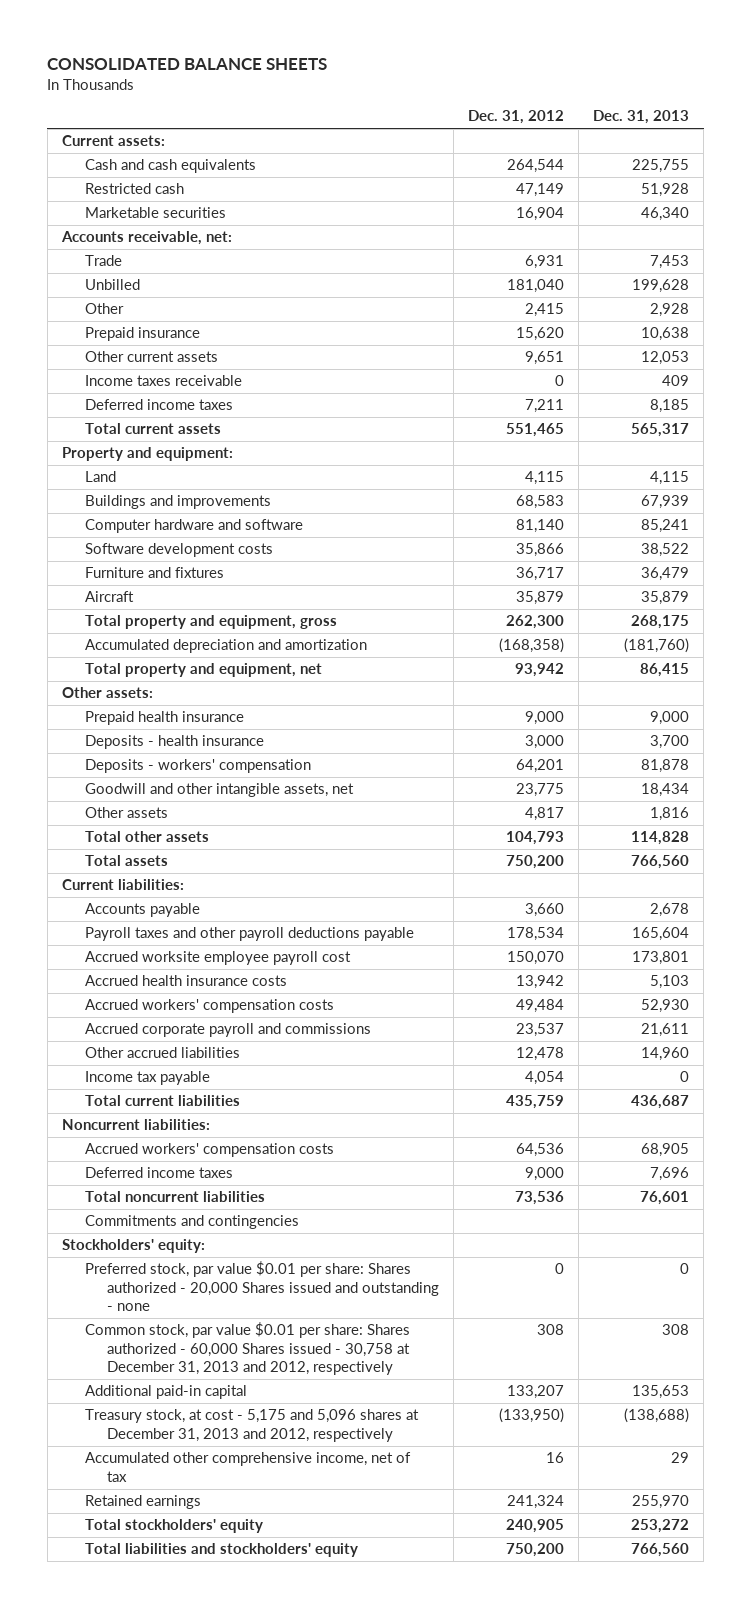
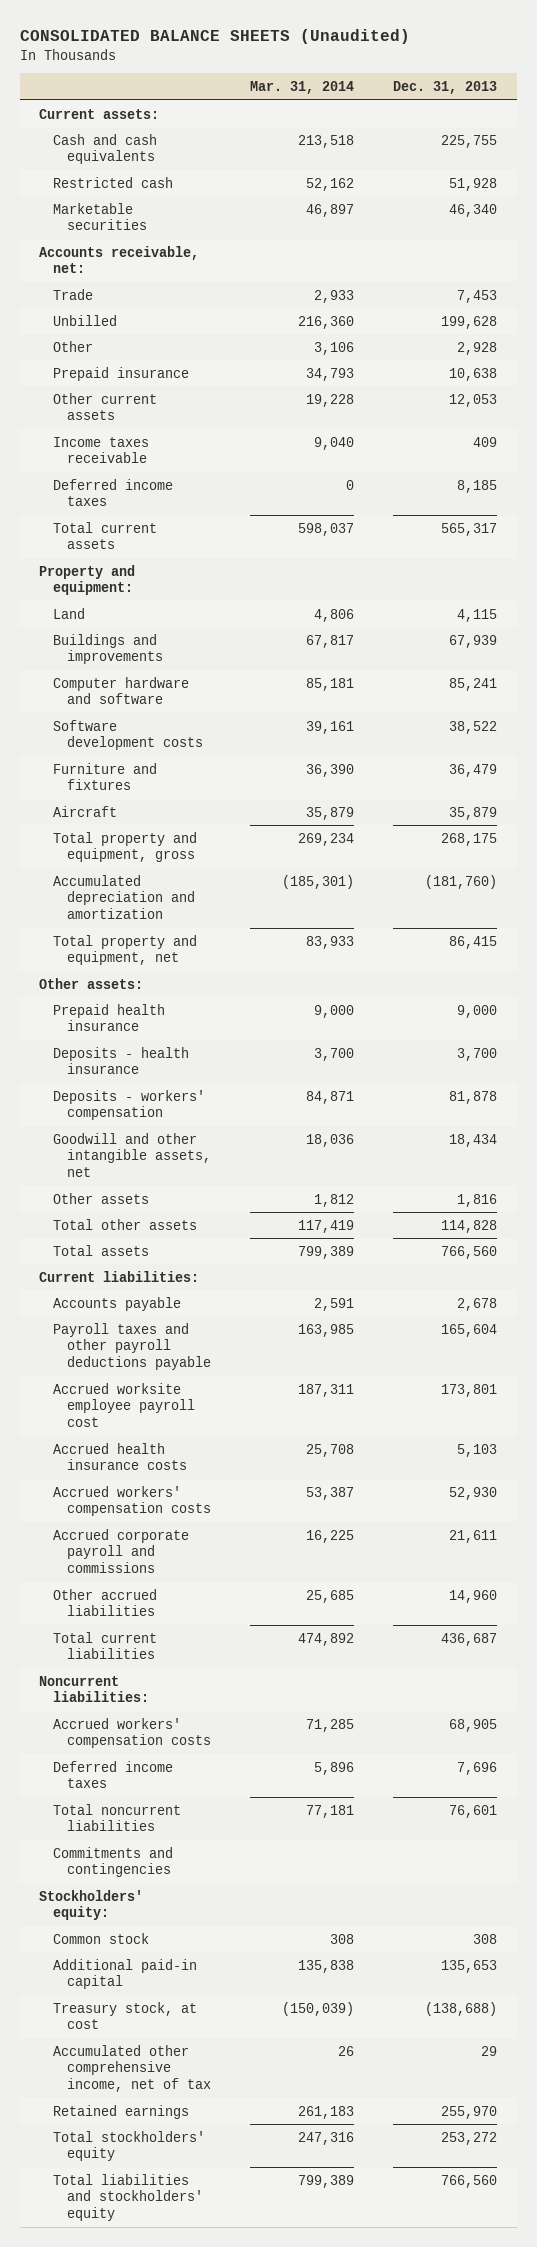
[47,57,328,70] CONSOLIDATED BALANCE SHEETS -> [19,29,410,45] CONSOLIDATED BALANCE SHEETS (Unaudited)
[468,110,565,125] Dec. 31, 2012 -> none
none -> [250,81,355,95] Mar. 31, 2014
[84,1071,210,1086] Income tax payable -> none
[84,1261,440,1312] Preferred stock, par value $0.01 per share: Shares authorized - 20,000 Shares issued and outstanding - none -> none
[84,1322,411,1376] Common stock, par value $0.01 per share: Shares authorized - 60,000 Shares issued - 30,758 at December 31, 2013 and 2012, respectively -> [53,1932,150,1944] Common stock
[84,1409,419,1442] Treasury stock, at cost - 5,175 and 5,096 shares at December 31, 2013 and 2012, respectively -> [53,2001,198,2030] Treasury stock, at cost

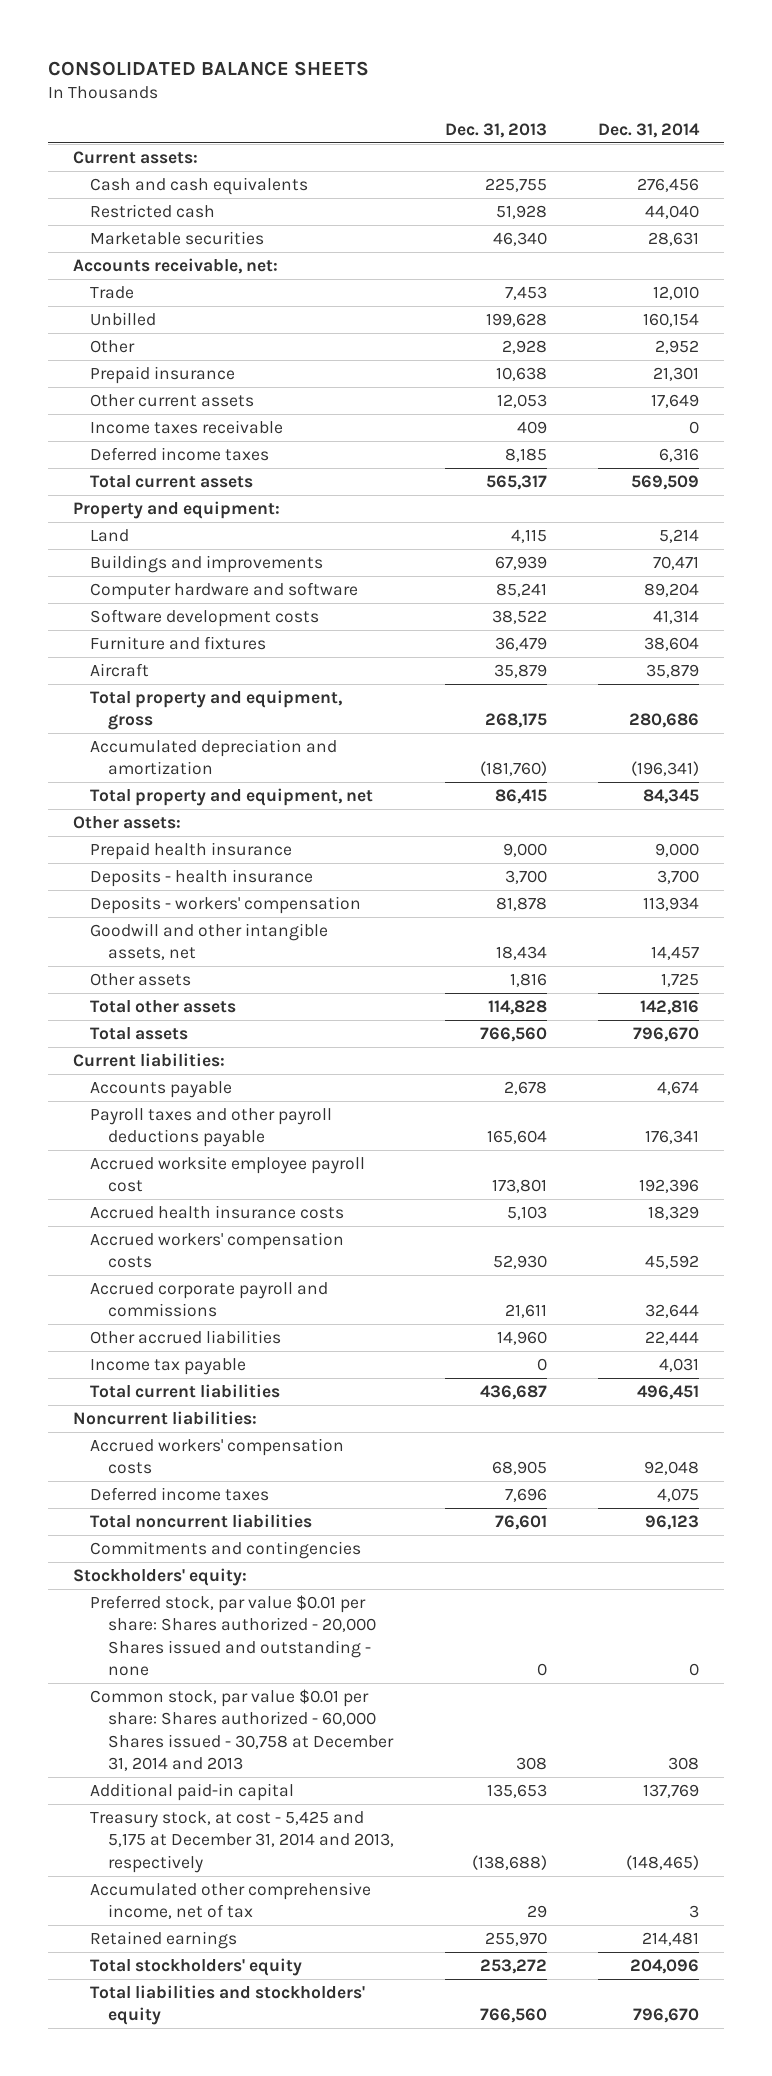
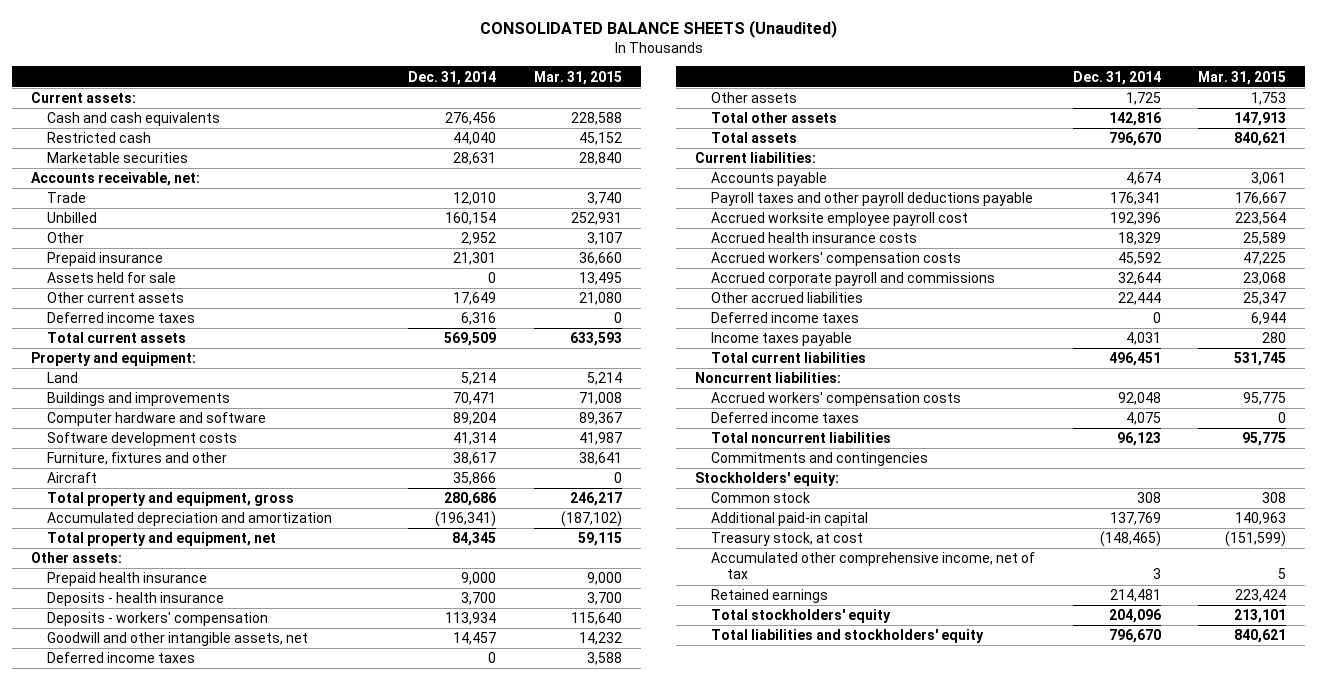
[47,60,369,76] CONSOLIDATED BALANCE SHEETS -> [479,19,837,38] CONSOLIDATED BALANCE SHEETS (Unaudited)
[444,122,547,138] Dec. 31, 2013 -> none
none -> [534,70,623,85] Mar. 31, 2015
none -> [46,272,176,284] Assets held for sale
[90,420,284,435] Income taxes receivable -> none
[90,636,267,651] Furniture and fixtures -> [46,452,227,466] Furniture, fixtures and other
[643,637,699,652] 38,604 -> [453,452,497,466] 38,617
[645,664,699,679] 35,879 -> [453,472,497,486] 35,866
none -> [46,652,195,664] Deferred income taxes
none -> [710,312,859,324] Deferred income taxes
[90,1358,247,1376] Income tax payable -> [710,332,852,347] Income taxes payable
[90,1595,376,1677] Preferred stock, par value $0.01 per share: Shares authorized - 20,000 Shares issued and outstanding - none -> none
[90,1689,394,1772] Common stock, par value $0.01 per share: Shares authorized - 60,000 Shares issued - 30,758 at December 31, 2014 and 2013 -> [710,492,810,504] Common stock
[90,1811,394,1873] Treasury stock, at cost - 5,425 and 5,175 at December 31, 2014 and 2013, respectively -> [710,532,863,547] Treasury stock, at cost

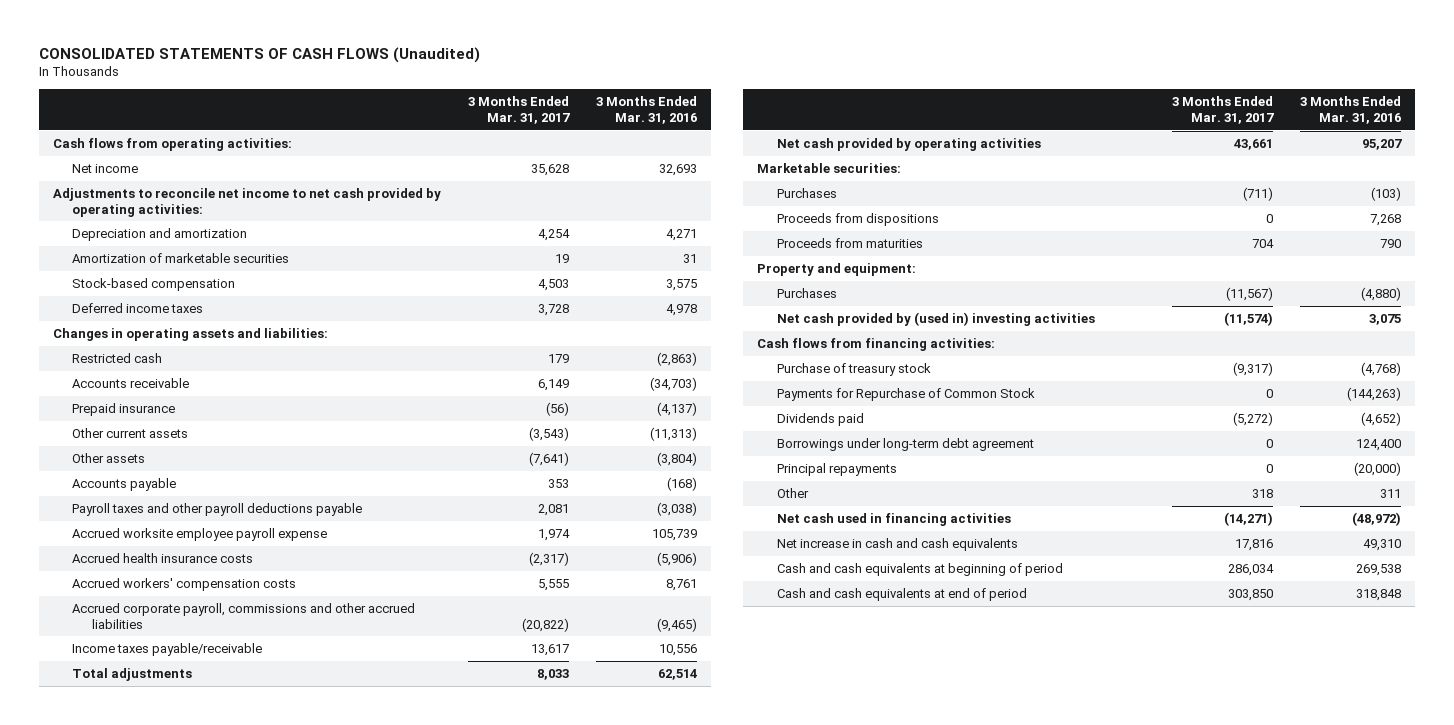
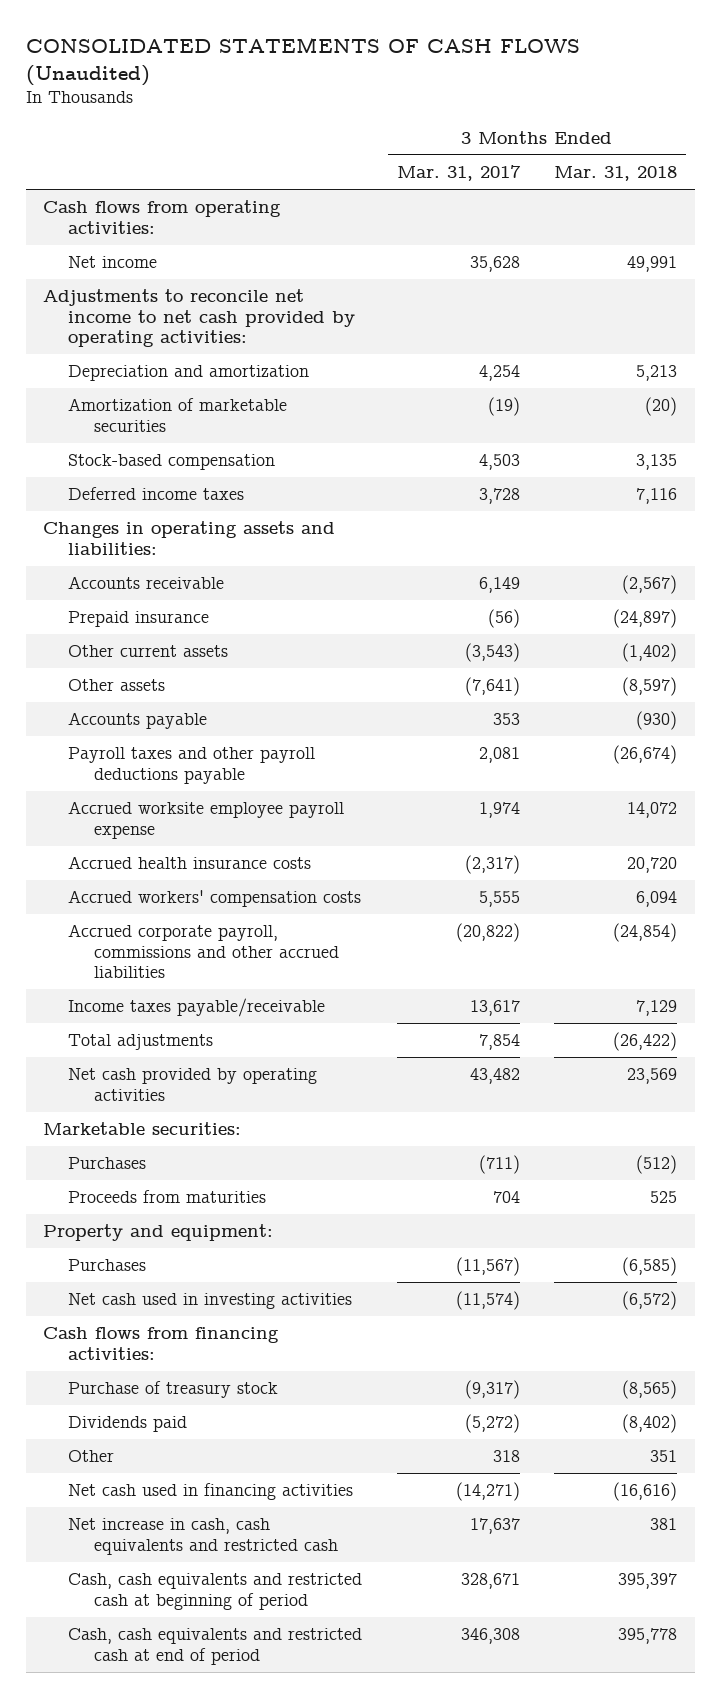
[596,96,698,124] 3 Months Ended Mar. 31, 2016 -> none
none -> [554,166,678,182] Mar. 31, 2018
[554,253,569,263] 19 -> [487,397,520,417] (19)
[72,352,163,363] Restricted cash -> none
[536,668,569,680] 8,033 -> [478,1034,520,1051] 7,854
[1234,138,1274,150] 43,661 -> [469,1068,520,1085] 43,482
[776,212,939,226] Proceeds from dispositions -> none
[776,311,1095,326] Net cash provided by (used in) investing activities -> [68,1293,353,1310] Net cash used in investing activities
[776,387,1035,401] Payments for Repurchase of Common Stock -> none
[776,437,1034,451] Borrowings under long-term debt agreement -> none
[776,462,897,476] Principal repayments -> none
[776,537,1018,551] Net increase in cash and cash equivalents -> [68,1518,339,1555] Net increase in cash, cash equivalents and restricted cash
[1235,538,1274,551] 17,816 -> [469,1518,520,1535] 17,637
[776,562,1063,576] Cash and cash equivalents at beginning of period -> [68,1573,363,1610] Cash, cash equivalents and restricted cash at beginning of period
[1228,563,1275,576] 286,034 -> [460,1573,520,1590] 328,671
[776,587,1027,601] Cash and cash equivalents at end of period -> [68,1628,363,1665] Cash, cash equivalents and restricted cash at end of period
[1228,588,1274,601] 303,850 -> [460,1628,520,1645] 346,308

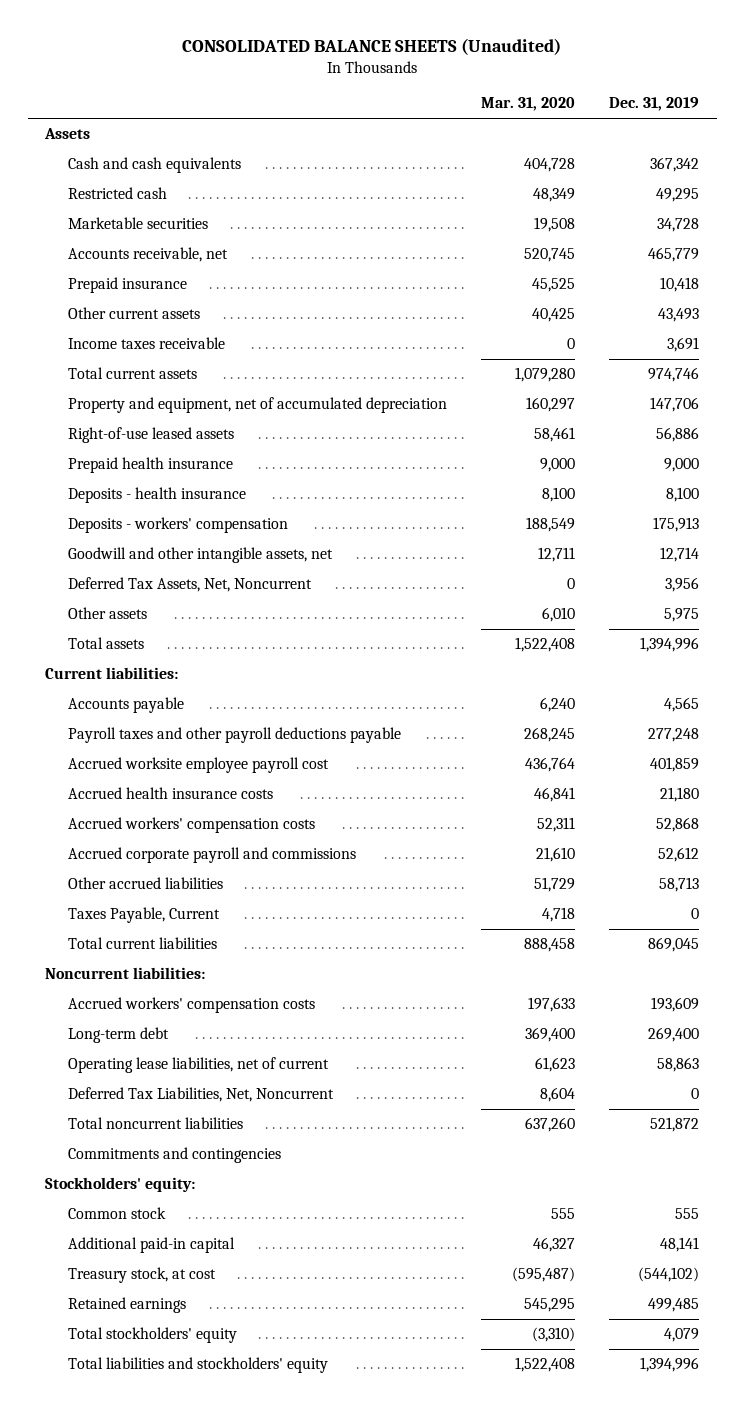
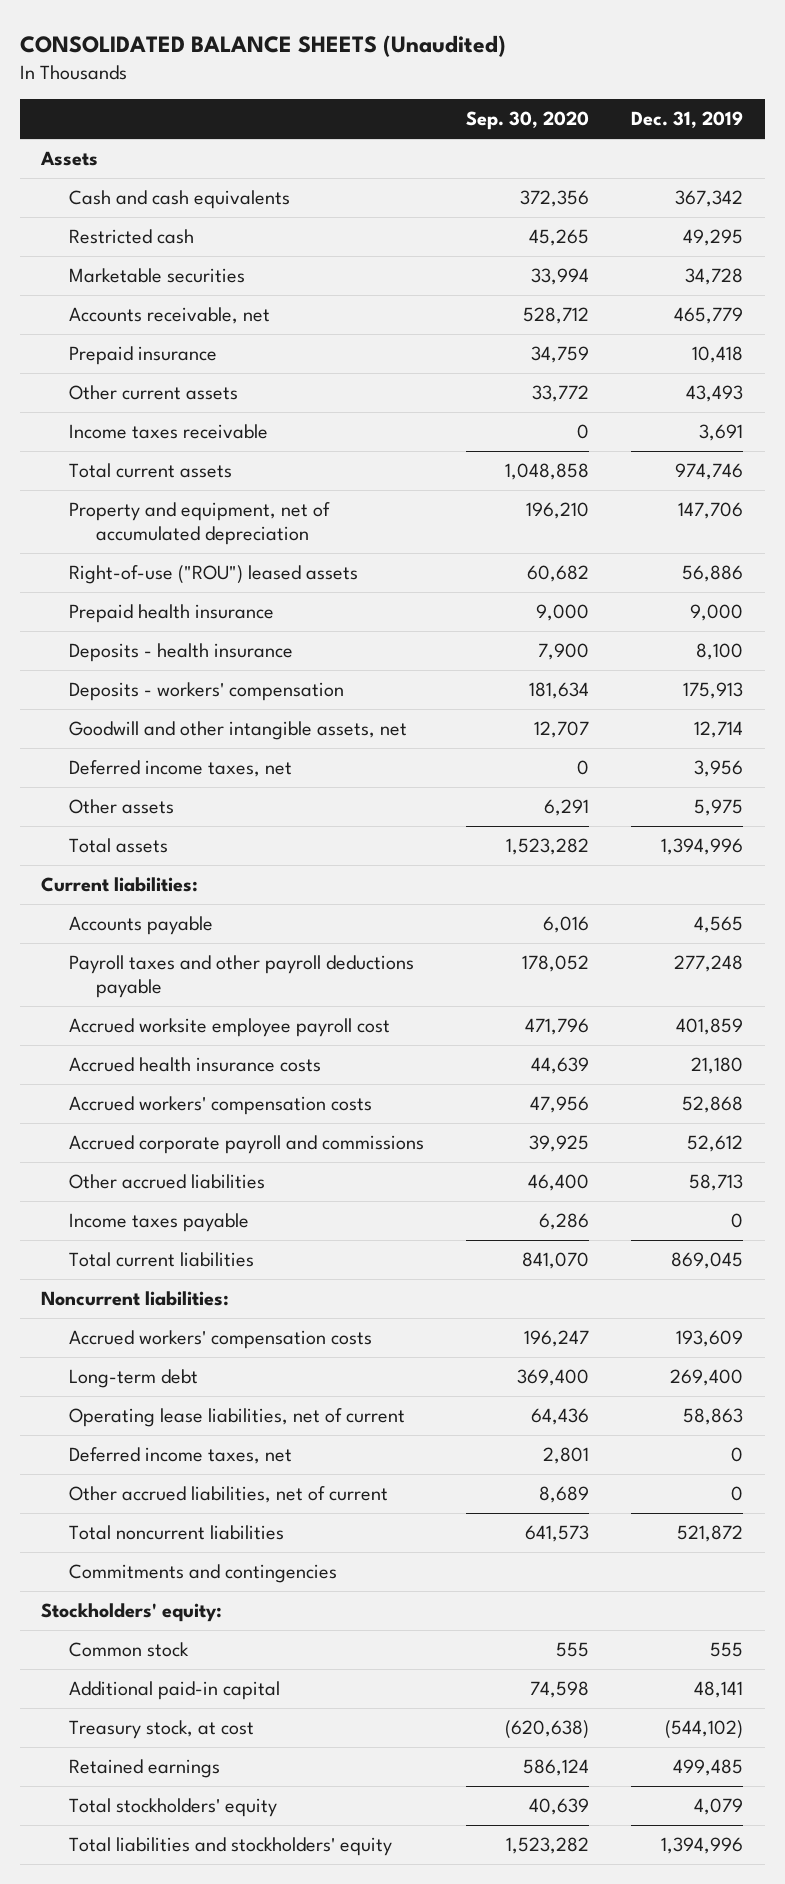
[481,97,576,112] Mar. 31, 2020 -> none
none -> [466,111,590,131] Sep. 30, 2020
[68,427,235,444] Right-of-use leased assets -> [68,565,358,585] Right-of-use ("ROU") leased assets
[68,577,313,593] Deferred Tax Assets, Net, Noncurrent -> [68,760,292,778] Deferred income taxes, net
[68,907,221,924] Taxes Payable, Current -> [68,1213,249,1233] Income taxes payable
[68,1087,335,1103] Deferred Tax Liabilities, Net, Noncurrent -> [68,1447,292,1465] Deferred income taxes, net
none -> [68,1486,388,1504] Other accrued liabilities, net of current

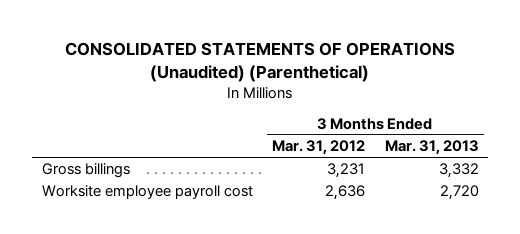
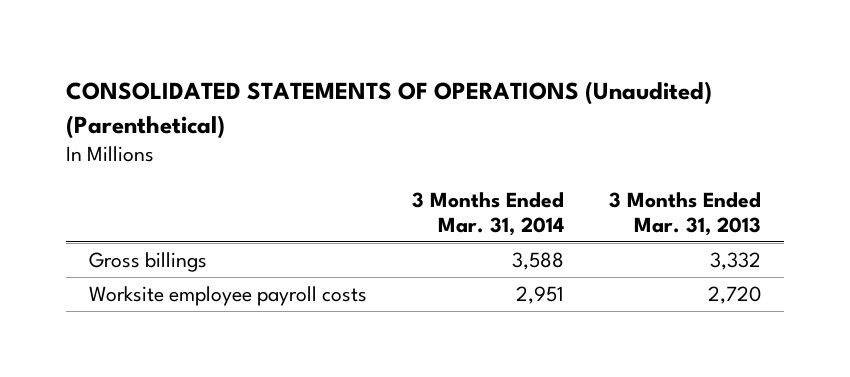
[272,140,366,156] Mar. 31, 2012 -> none
none -> [412,191,565,236] 3 Months Ended Mar. 31, 2014
[41,185,253,200] Worksite employee payroll cost -> [89,286,368,307] Worksite employee payroll costs

